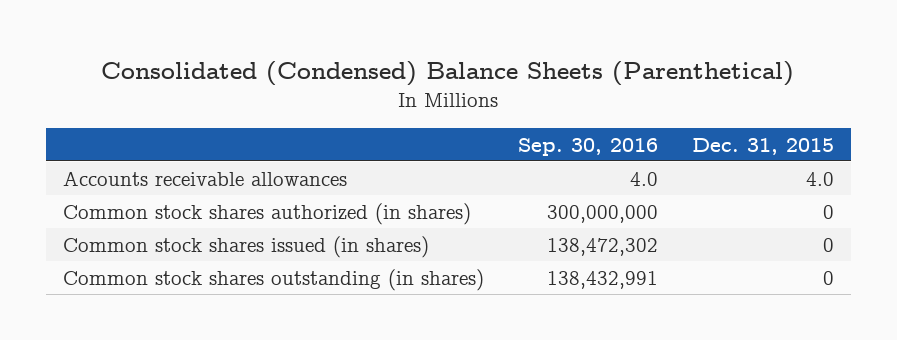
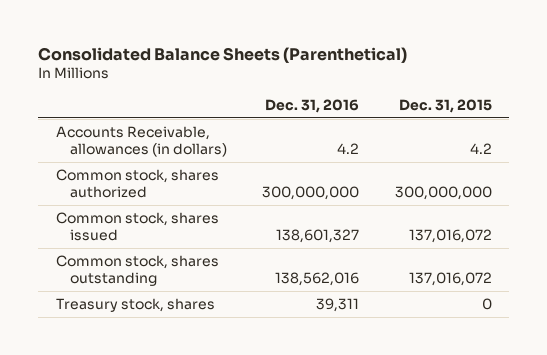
[101,60,795,86] Consolidated (Condensed) Balance Sheets (Parenthetical) -> [38,46,408,63] Consolidated Balance Sheets (Parenthetical)
[517,137,658,156] Sep. 30, 2016 -> none
none -> [265,98,360,113] Dec. 31, 2016
[62,170,347,186] Accounts receivable allowances -> [55,125,228,157] Accounts Receivable, allowances (in dollars)
[805,171,834,186] 4.0 -> [469,142,492,154] 4.2
[62,202,471,225] Common stock shares authorized (in shares) -> [55,168,219,198] Common stock, shares authorized
[822,204,834,219] 0 -> [394,185,492,200] 300,000,000
[62,235,429,258] Common stock shares issued (in shares) -> [55,211,219,241] Common stock, shares issued
[822,237,834,252] 0 -> [408,228,492,243] 137,016,072
[62,268,484,291] Common stock shares outstanding (in shares) -> [55,254,219,286] Common stock, shares outstanding
[822,270,834,285] 0 -> [408,271,492,286] 137,016,072
none -> [55,297,215,312] Treasury stock, shares

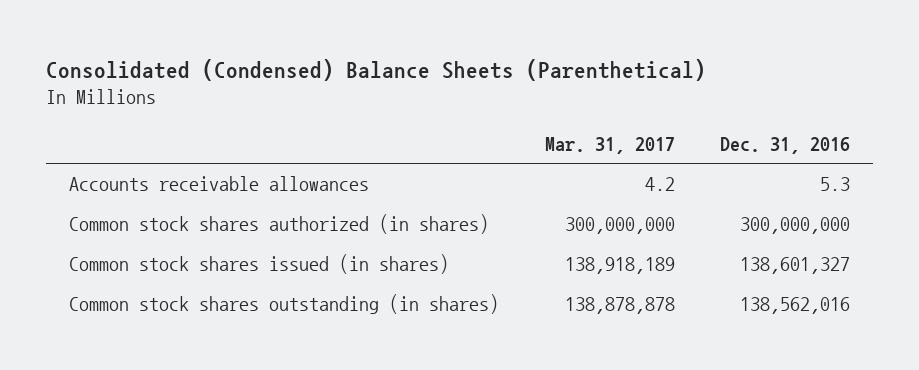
[38,46,408,63] Consolidated Balance Sheets (Parenthetical) -> [46,58,707,81] Consolidated (Condensed) Balance Sheets (Parenthetical)
[398,98,492,113] Dec. 31, 2015 -> none
none -> [544,136,675,154] Mar. 31, 2017
[55,297,215,312] Treasury stock, shares -> none
[55,125,228,157] Accounts Receivable, allowances (in dollars) -> [69,176,370,192] Accounts receivable allowances
[337,142,360,154] 4.2 -> [820,177,851,192] 5.3
[55,168,219,198] Common stock, shares authorized -> [69,214,490,235] Common stock shares authorized (in shares)
[55,211,219,241] Common stock, shares issued -> [69,254,450,275] Common stock shares issued (in shares)
[55,254,219,286] Common stock, shares outstanding -> [69,294,500,315] Common stock shares outstanding (in shares)

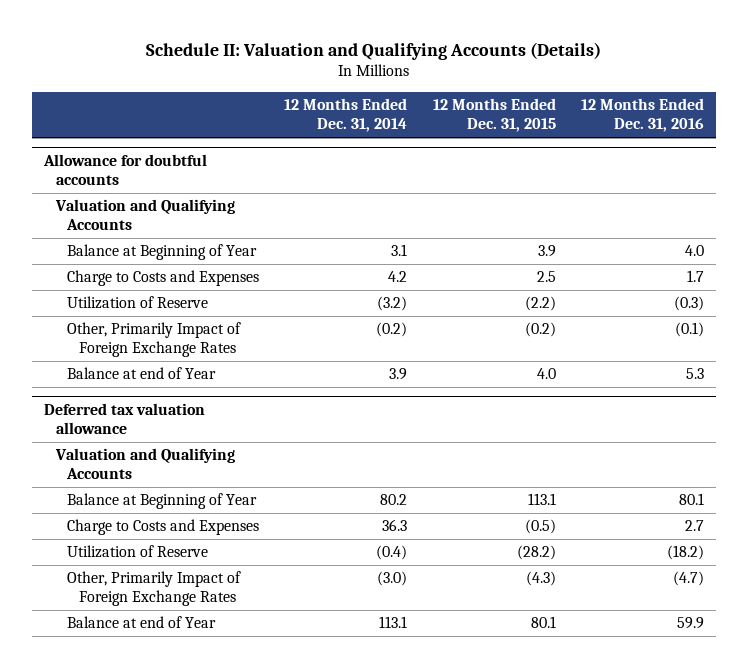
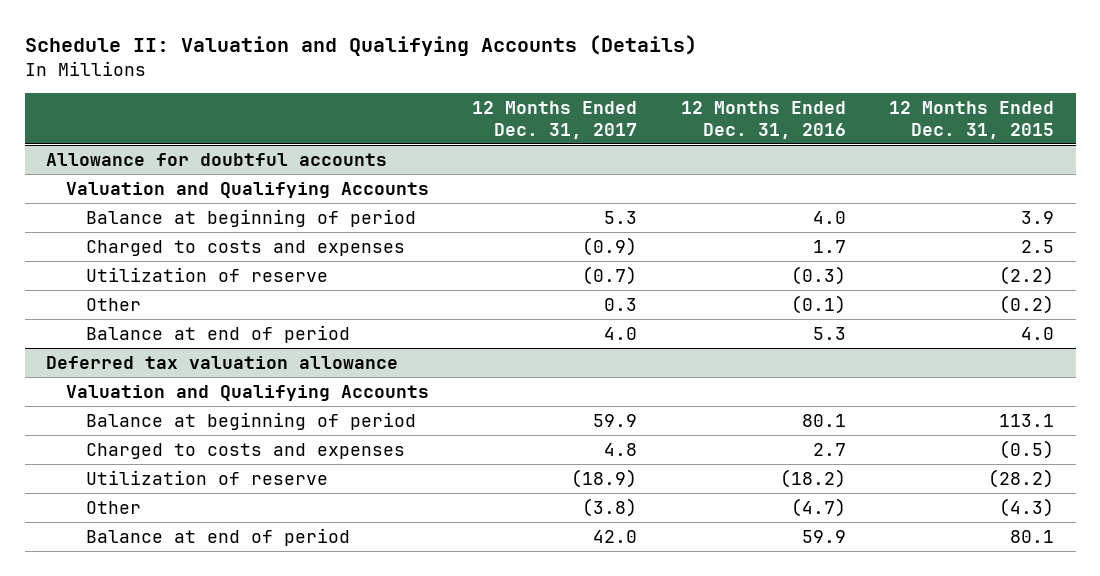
[284,98,408,133] 12 Months Ended Dec. 31, 2014 -> none
none -> [472,100,638,139] 12 Months Ended Dec. 31, 2017
[67,322,242,358] Other, Primarily Impact of Foreign Exchange Rates -> none
[67,244,258,261] Balance at Beginning of Year -> [86,208,417,227] Balance at beginning of period
[67,270,260,287] Charge to Costs and Expenses -> [86,239,406,256] Charged to costs and expenses
[67,296,209,310] Utilization of Reserve -> [86,266,329,282] Utilization of reserve
none -> [86,297,142,311] Other
[67,367,217,380] Balance at end of Year -> [86,324,351,343] Balance at end of period
[67,493,258,510] Balance at Beginning of Year -> [86,411,417,430] Balance at beginning of period
[67,519,260,536] Charge to Costs and Expenses -> [86,442,406,459] Charged to costs and expenses
[67,545,209,559] Utilization of Reserve -> [86,469,329,485] Utilization of reserve
[67,571,242,607] Other, Primarily Impact of Foreign Exchange Rates -> [86,500,142,514] Other
[67,616,217,629] Balance at end of Year -> [86,527,351,546] Balance at end of period

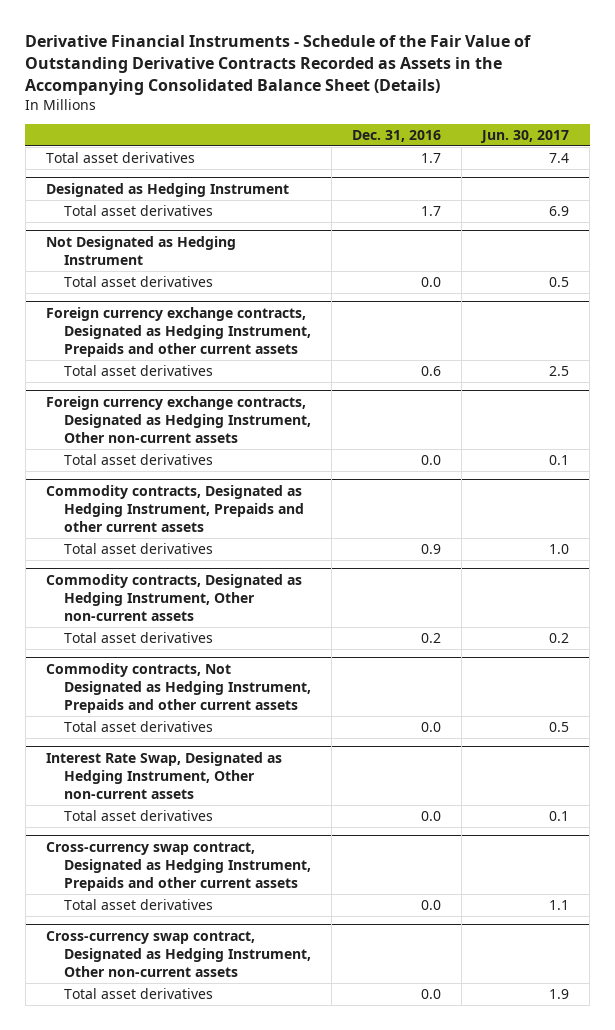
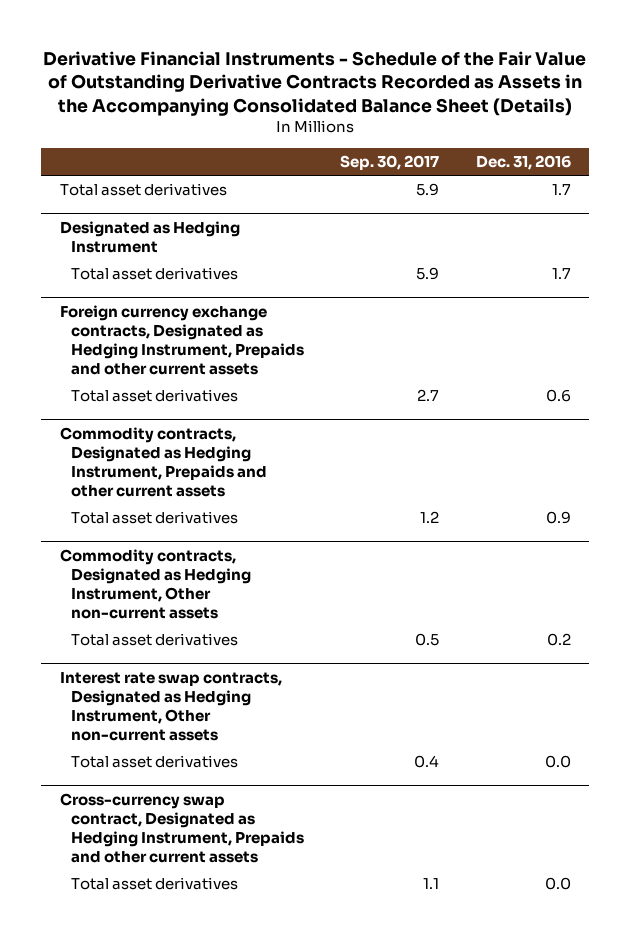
[480,129,570,143] Jun. 30, 2017 -> none
none -> [340,154,440,170] Sep. 30, 2017
[46,235,237,265] Not Designated as Hedging Instrument -> none
[63,276,213,288] Total asset derivatives -> none
[46,395,311,443] Foreign currency exchange contracts, Designated as Hedging Instrument, Other non-current assets -> none
[63,454,213,466] Total asset derivatives -> none
[46,662,311,713] Commodity contracts, Not Designated as Hedging Instrument, Prepaids and other current assets -> none
[63,721,213,733] Total asset derivatives -> none
[46,751,283,799] Interest Rate Swap, Designated as Hedging Instrument, Other non-current assets -> [59,671,282,742] Interest rate swap contracts, Designated as Hedging Instrument, Other non-current assets
[46,930,311,977] Cross-currency swap contract, Designated as Hedging Instrument, Other non-current assets -> none
[63,988,213,1000] Total asset derivatives -> none

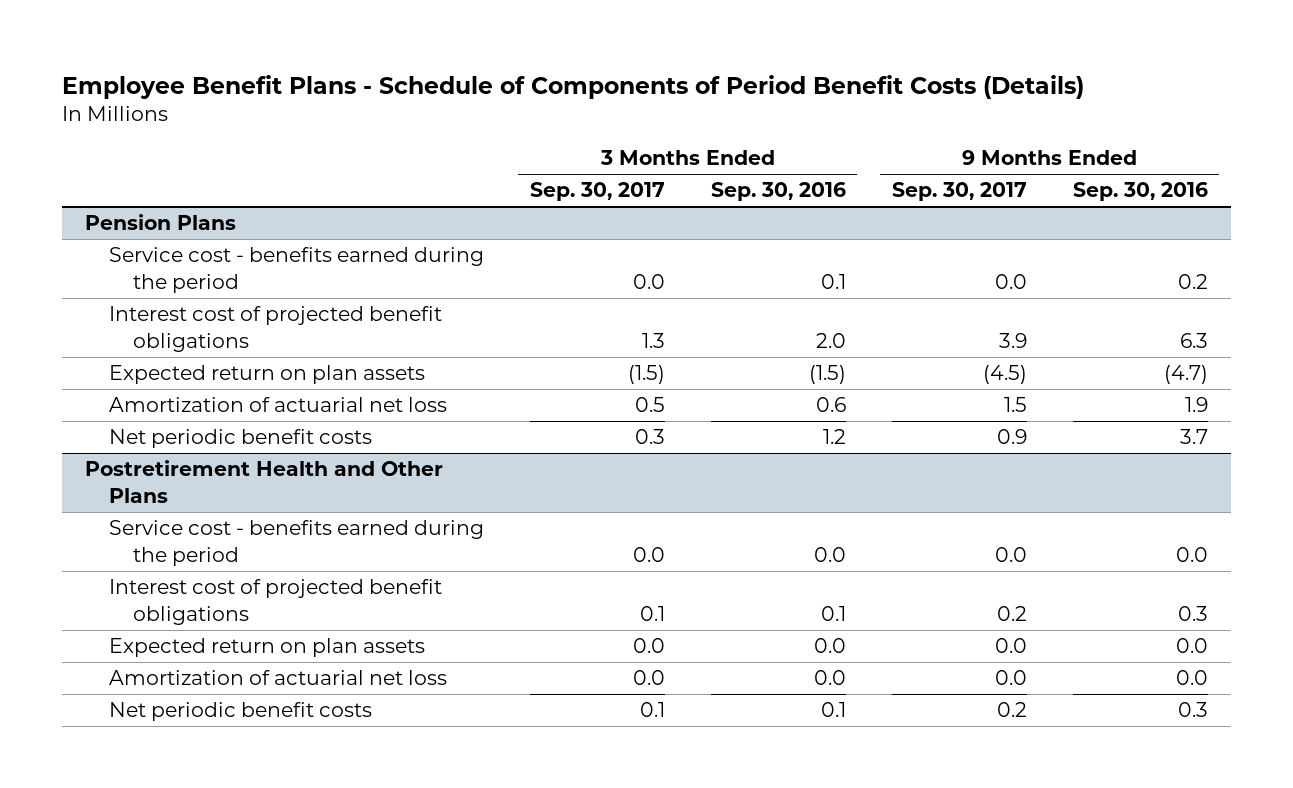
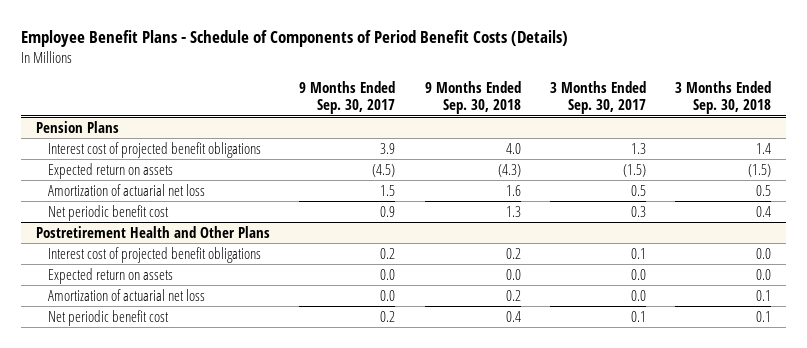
[710,182,846,202] Sep. 30, 2016 -> none
[1072,182,1208,202] Sep. 30, 2016 -> none
none -> [424,80,521,115] 9 Months Ended Sep. 30, 2018
none -> [675,80,772,115] 3 Months Ended Sep. 30, 2018
[108,247,484,293] Service cost - benefits earned during the period -> none
[108,365,425,385] Expected return on plan assets -> [48,162,174,179] Expected return on assets
[108,429,372,449] Net periodic benefit costs -> [48,204,170,221] Net periodic benefit cost
[108,520,484,566] Service cost - benefits earned during the period -> none
[108,638,425,658] Expected return on plan assets -> [48,267,174,284] Expected return on assets
[108,702,372,722] Net periodic benefit costs -> [48,309,170,326] Net periodic benefit cost

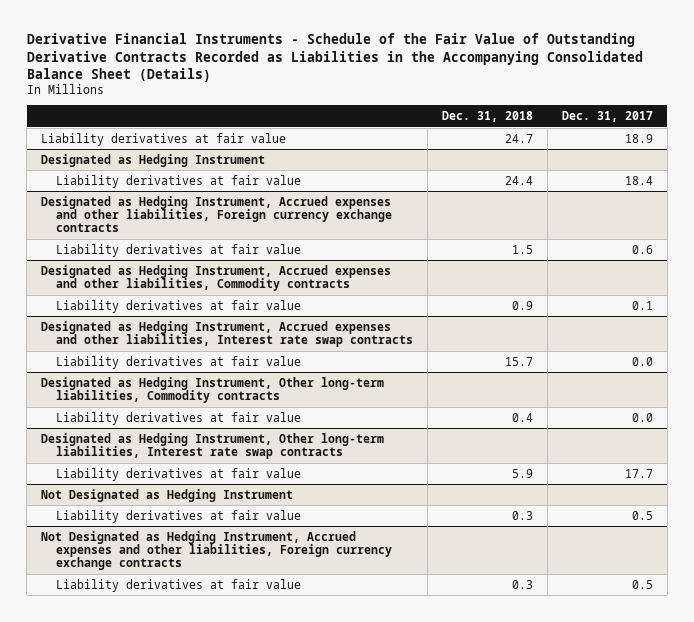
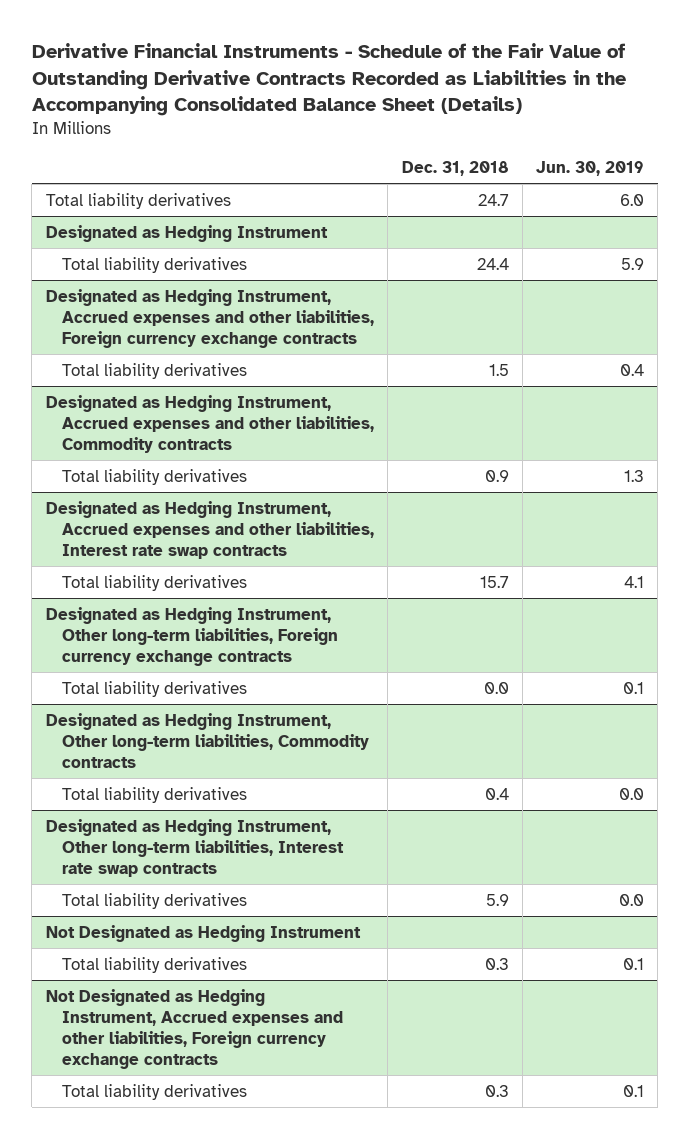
[561,111,653,123] Dec. 31, 2017 -> none
none -> [535,161,644,177] Jun. 30, 2019
[40,132,286,146] Liability derivatives at fair value -> [45,192,231,209] Total liability derivatives
[56,174,302,188] Liability derivatives at fair value -> [62,256,248,273] Total liability derivatives
[56,243,302,257] Liability derivatives at fair value -> [62,362,248,379] Total liability derivatives
[56,299,302,313] Liability derivatives at fair value -> [62,468,248,485] Total liability derivatives
[56,355,302,369] Liability derivatives at fair value -> [62,574,248,591] Total liability derivatives
none -> [45,606,339,666] Designated as Hedging Instrument, Other long-term liabilities, Foreign currency exchange contracts
none -> [62,680,248,697] Total liability derivatives
[56,411,302,425] Liability derivatives at fair value -> [62,786,248,803] Total liability derivatives
[56,467,302,481] Liability derivatives at fair value -> [62,892,248,909] Total liability derivatives
[56,509,302,523] Liability derivatives at fair value -> [62,956,248,973] Total liability derivatives
[56,578,302,592] Liability derivatives at fair value -> [62,1083,248,1100] Total liability derivatives

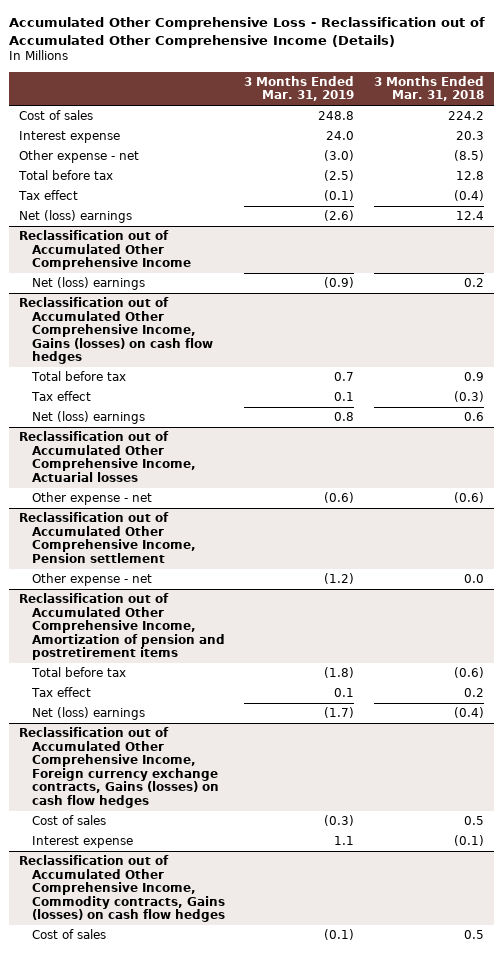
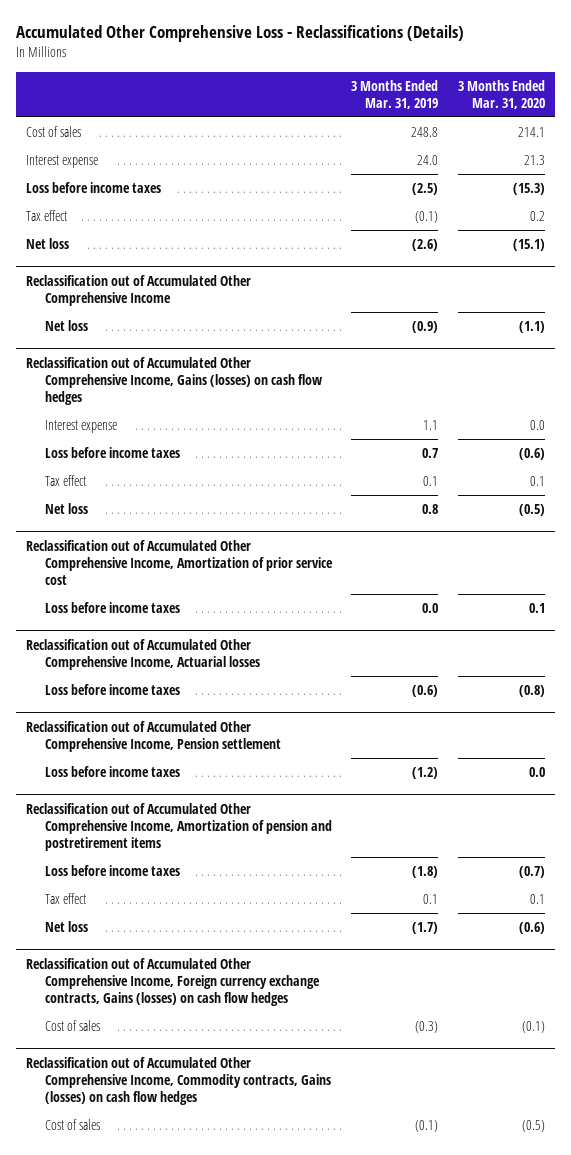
[9,17,486,48] Accumulated Other Comprehensive Loss - Reclassification out of Accumulated Other Comprehensive Income (Details) -> [16,25,465,43] Accumulated Other Comprehensive Loss - Reclassifications (Details)
[373,76,484,102] 3 Months Ended Mar. 31, 2018 -> none
none -> [458,79,546,109] 3 Months Ended Mar. 31, 2020
[19,150,140,164] Other expense - net -> none
[18,170,114,181] Total before tax -> [26,182,162,194] Loss before income taxes
[19,210,133,224] Net (loss) earnings -> [26,238,70,250] Net loss
[31,277,145,291] Net (loss) earnings -> [44,320,88,332] Net loss
none -> [44,420,117,434] Interest expense
[30,371,126,382] Total before tax -> [44,447,180,459] Loss before income taxes
[31,411,145,425] Net (loss) earnings -> [44,503,88,515] Net loss
none -> [26,539,333,585] Reclassification out of Accumulated Other Comprehensive Income, Amortization of prior service cost
none -> [44,602,180,614] Loss before income taxes
[31,492,152,506] Other expense - net -> none
none -> [44,684,180,696] Loss before income taxes
[31,573,152,587] Other expense - net -> none
none -> [44,766,180,778] Loss before income taxes
[30,667,126,678] Total before tax -> [44,865,180,877] Loss before income taxes
[31,707,145,721] Net (loss) earnings -> [44,921,88,933] Net loss
[31,836,133,849] Interest expense -> none

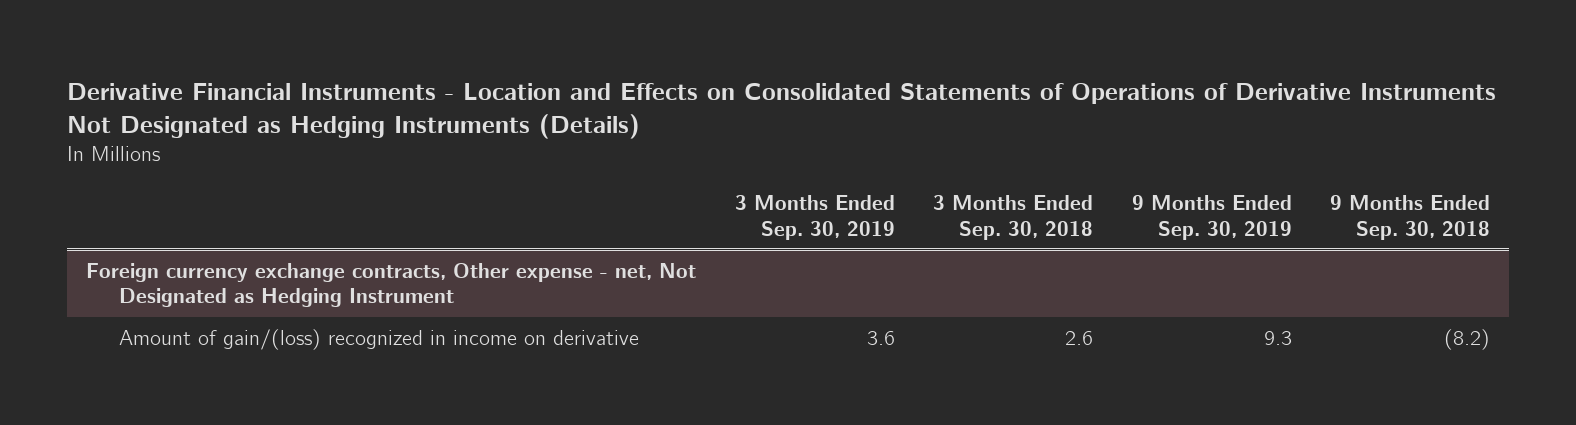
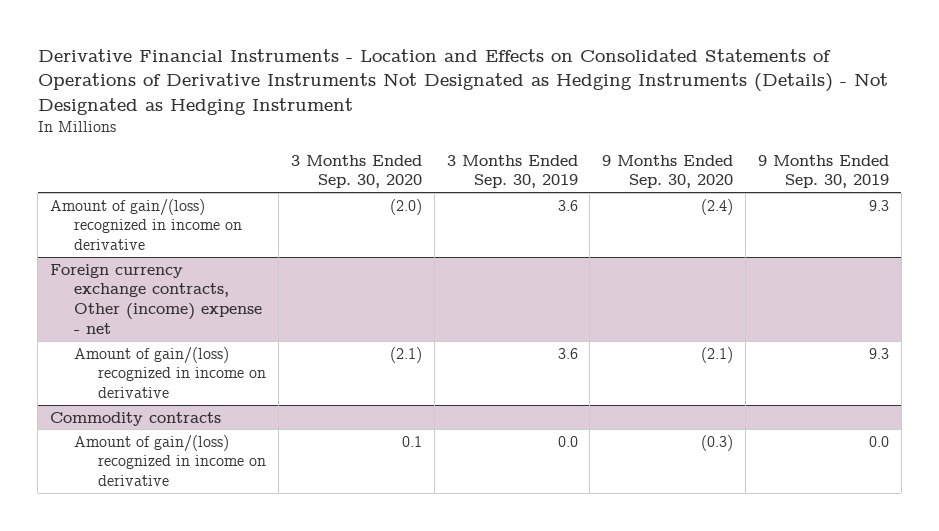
[66,82,1496,139] Derivative Financial Instruments - Location and Effects on Consolidated Statements of Operations of Derivative Instruments Not Designated as Hedging Instruments (Details) -> [37,49,888,115] Derivative Financial Instruments - Location and Effects on Consolidated Statements of Operations of Derivative Instruments Not Designated as Hedging Instruments (Details) - Not Designated as Hedging Instrument
[933,195,1094,240] 3 Months Ended Sep. 30, 2018 -> none
[1330,195,1491,240] 9 Months Ended Sep. 30, 2018 -> none
none -> [291,154,423,189] 3 Months Ended Sep. 30, 2020
none -> [602,154,734,189] 9 Months Ended Sep. 30, 2020
[85,262,696,308] Foreign currency exchange contracts, Other expense - net, Not Designated as Hedging Instrument -> none
none -> [49,263,263,334] Foreign currency exchange contracts, Other (income) expense - net
none -> [74,346,267,399] Amount of gain/(loss) recognized in income on derivative
none -> [49,411,221,426] Commodity contracts
none -> [74,434,267,487] Amount of gain/(loss) recognized in income on derivative

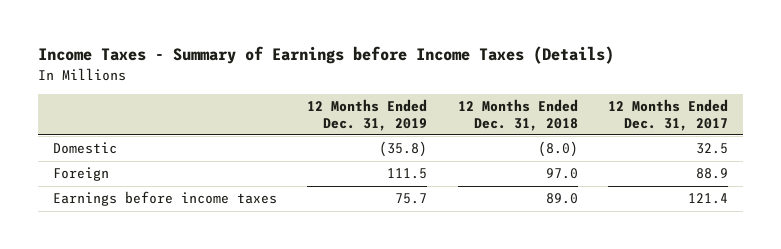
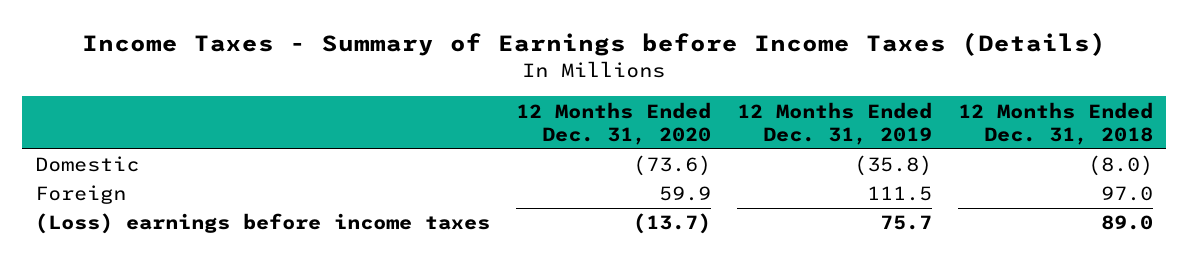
[607,99,728,131] 12 Months Ended Dec. 31, 2017 -> none
none -> [515,101,711,146] 12 Months Ended Dec. 31, 2020
[53,191,278,207] Earnings before income taxes -> [34,213,490,235] (Loss) earnings before income taxes

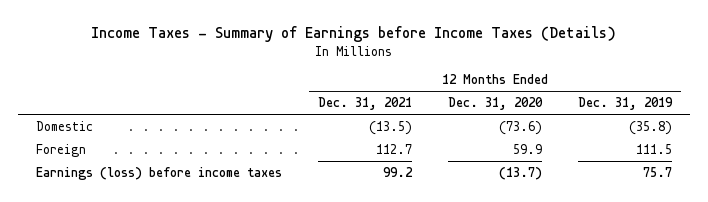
[958,101,1154,146] 12 Months Ended Dec. 31, 2018 -> none
none -> [318,97,413,111] Dec. 31, 2021
[34,213,490,235] (Loss) earnings before income taxes -> [36,166,283,180] Earnings (loss) before income taxes

